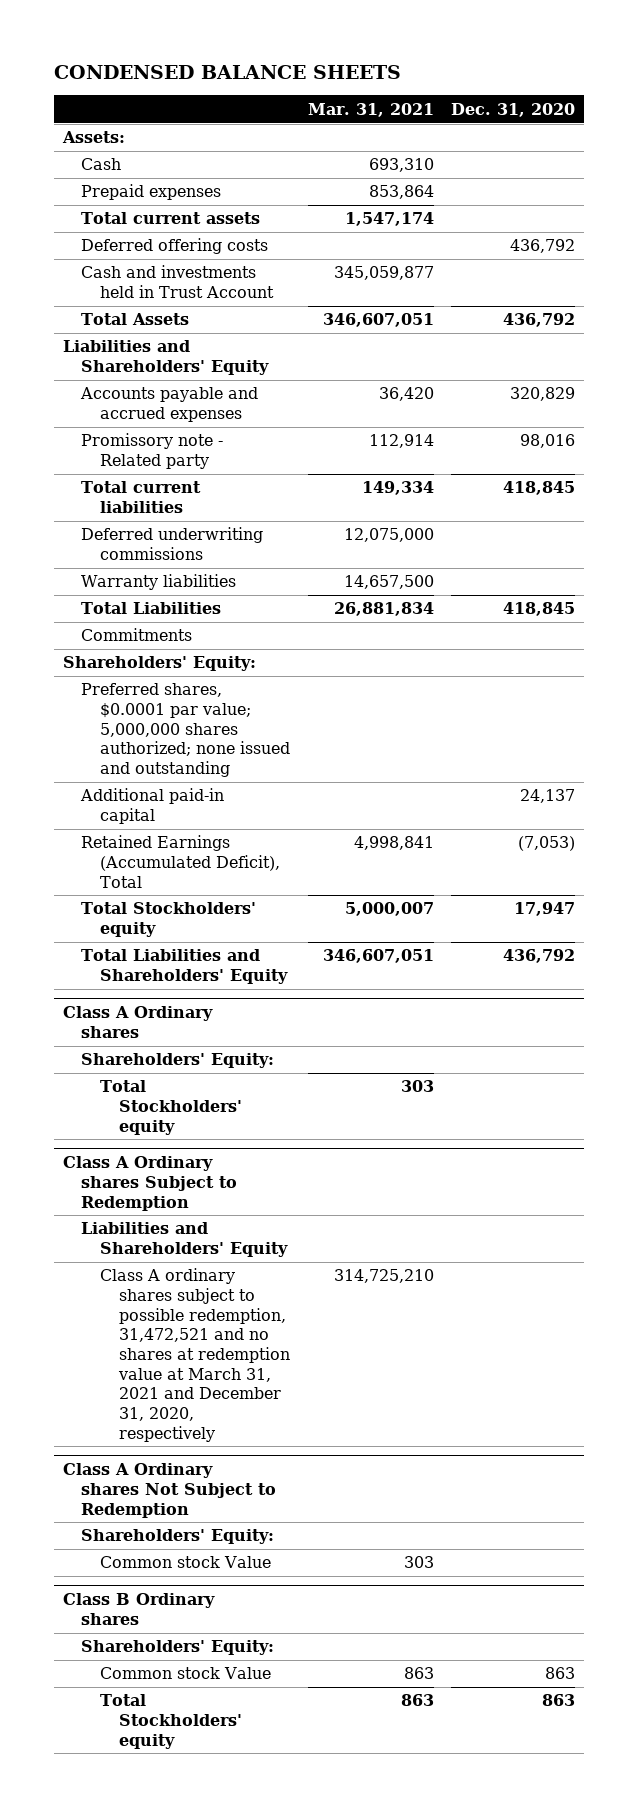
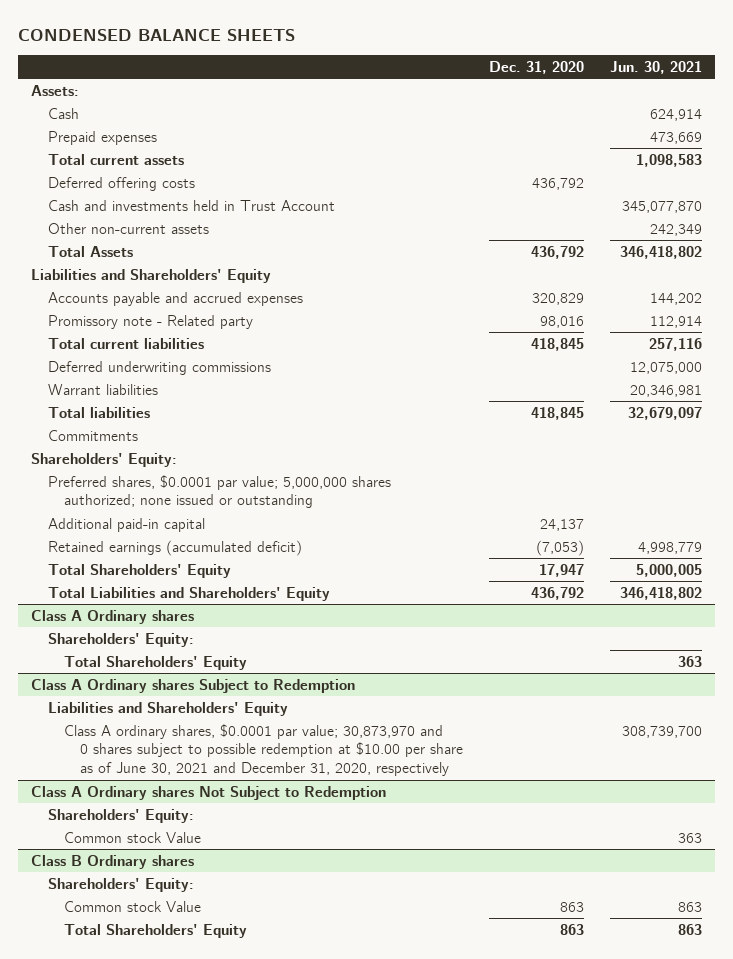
[307,102,434,117] Mar. 31, 2021 -> none
none -> [609,60,702,74] Jun. 30, 2021
none -> [47,222,209,234] Other non-current assets
[81,574,237,591] Warranty liabilities -> [47,383,158,395] Warrant liabilities
[81,602,222,615] Total Liabilities -> [47,406,150,418] Total liabilities
[81,683,291,778] Preferred shares, $0.0001 par value; 5,000,000 shares authorized; none issued and outstanding -> [47,474,391,509] Preferred shares, $0.0001 par value; 5,000,000 shares authorized; none issued or outstanding
[81,835,281,888] Retained Earnings (Accumulated Deficit), Total -> [47,539,302,556] Retained earnings (accumulated deficit)
[81,902,257,938] Total Stockholders' equity -> [47,563,231,578] Total Shareholders' Equity
[100,1080,242,1135] Total Stockholders' equity -> [63,655,247,670] Total Shareholders' Equity
[100,1268,290,1442] Class A ordinary shares subject to possible redemption, 31,472,521 and no shares at redemption value at March 31, 2021 and December 31, 2020, respectively -> [63,723,464,777] Class A ordinary shares, $0.0001 par value; 30,873,970 and 0 shares subject to possible redemption at $10.00 per share as of June 30, 2021 and December 31, 2020, respectively
[100,1694,242,1749] Total Stockholders' equity -> [63,923,247,938] Total Shareholders' Equity

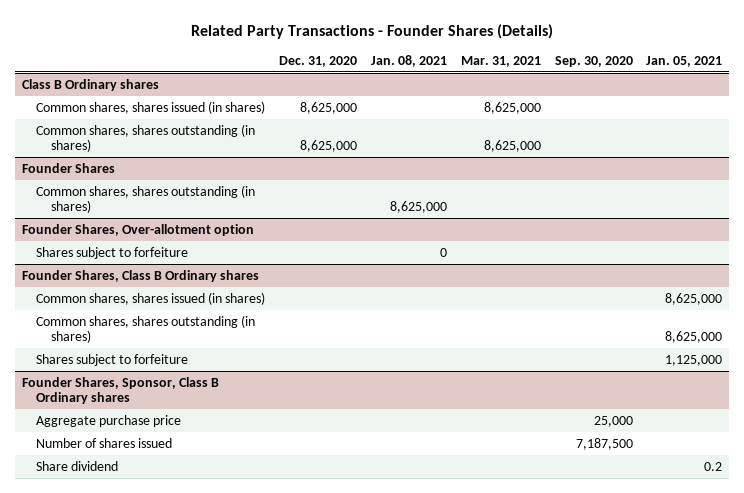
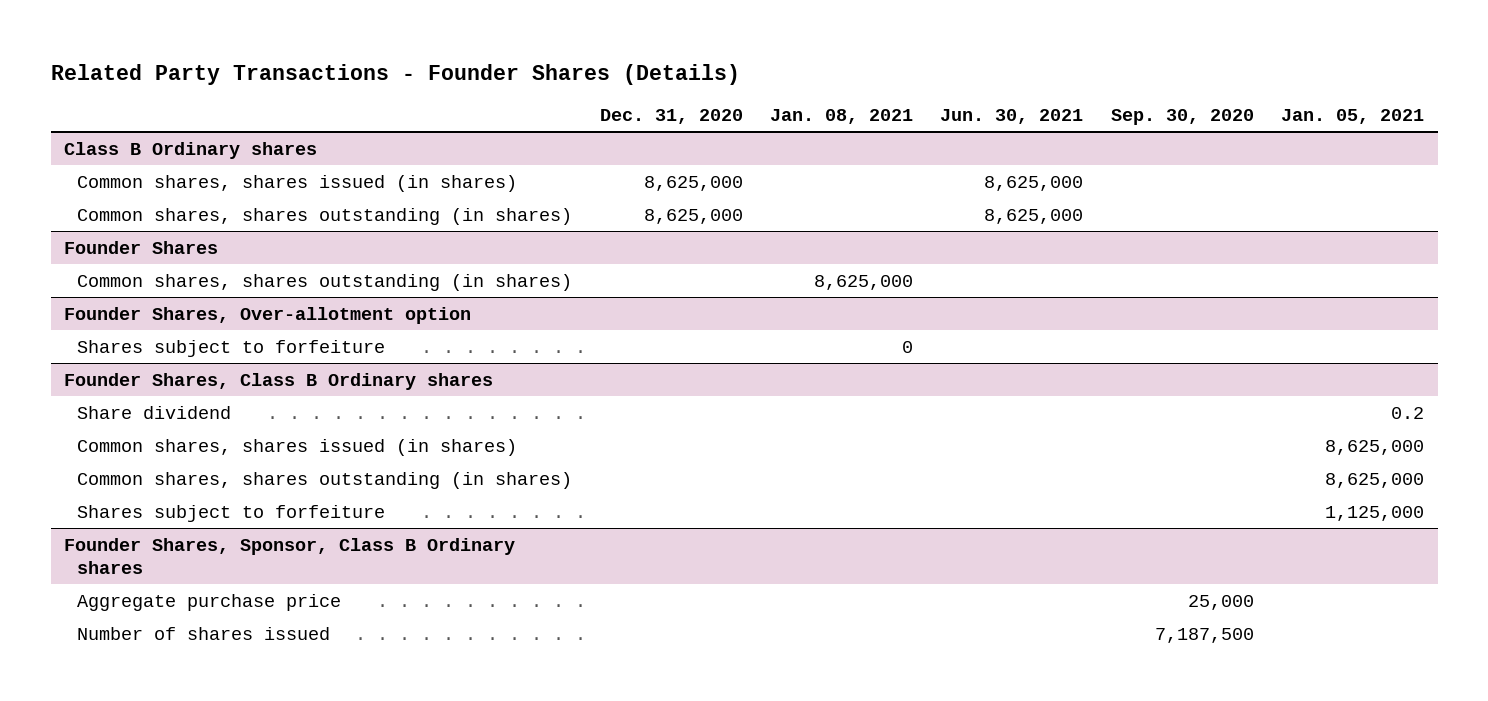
[460,55,541,67] Mar. 31, 2021 -> none
none -> [940,108,1084,124] Jun. 30, 2021
none -> [77,405,232,419] Share dividend
[36,460,119,471] Share dividend -> none

